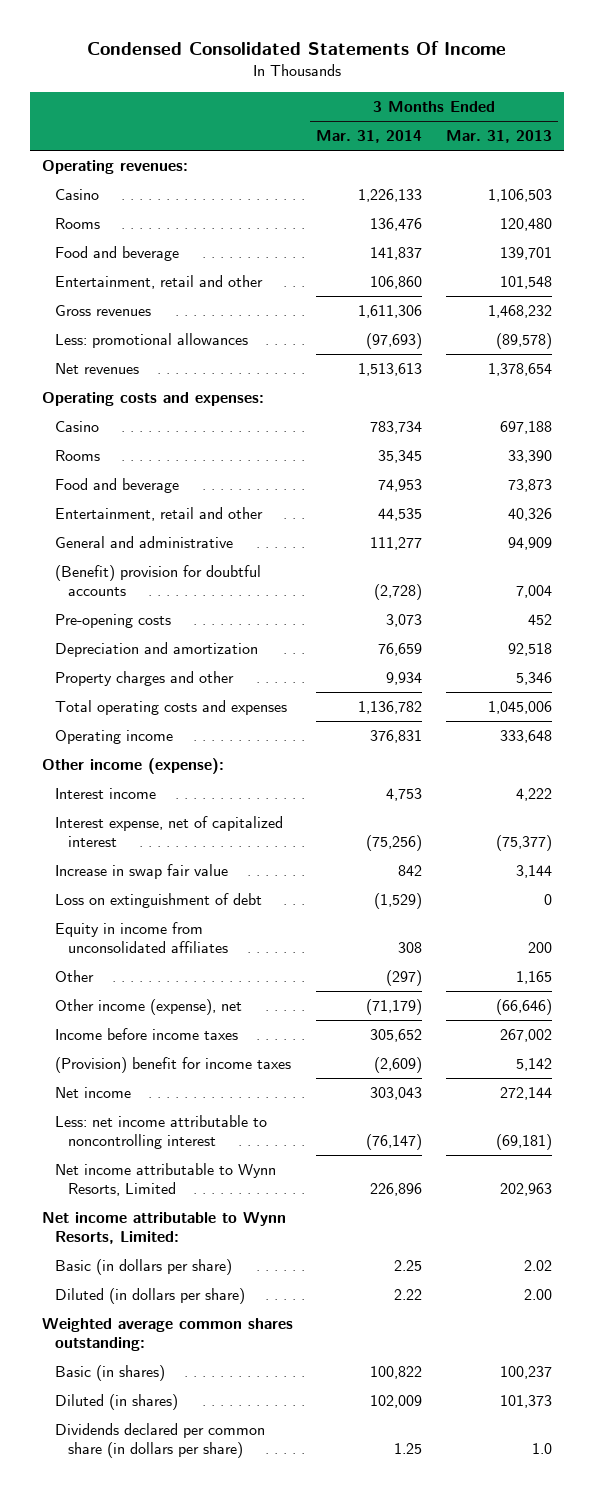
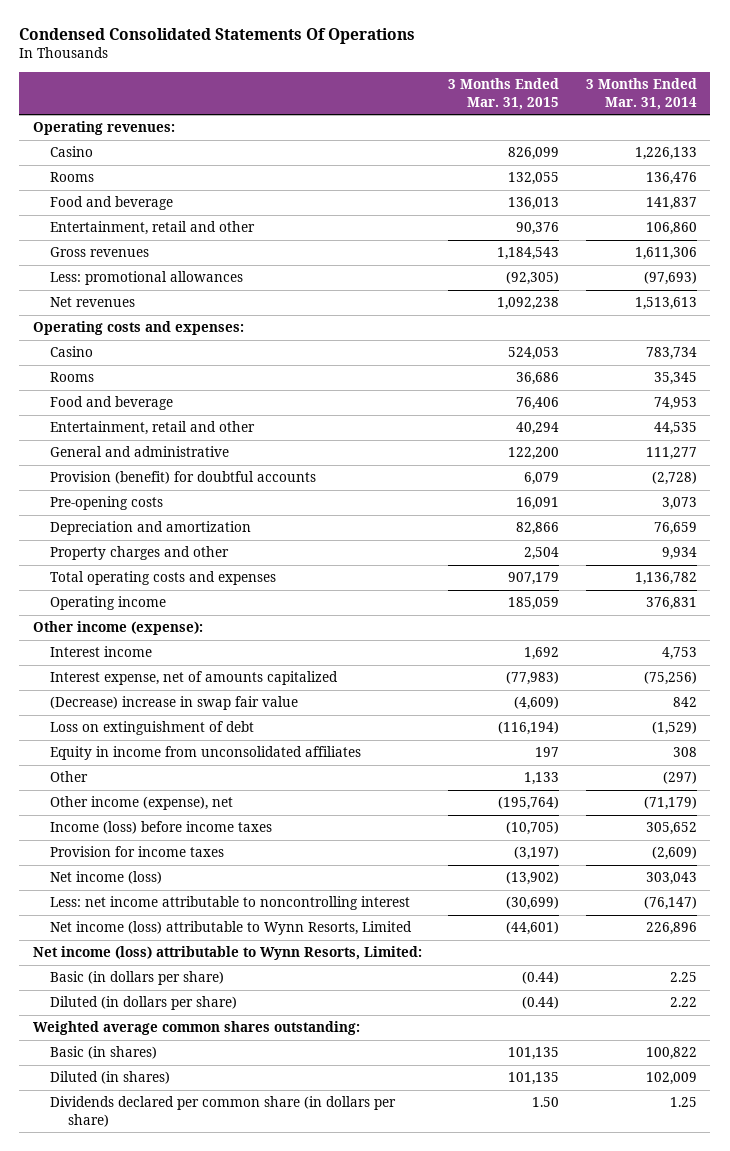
[86,40,506,55] Condensed Consolidated Statements Of Income -> [19,28,416,45] Condensed Consolidated Statements Of Operations
[446,130,553,144] Mar. 31, 2013 -> none
none -> [448,78,560,110] 3 Months Ended Mar. 31, 2015
[54,565,261,597] (Benefit) provision for doubtful accounts -> [50,471,317,485] Provision (benefit) for doubtful accounts
[54,816,283,848] Interest expense, net of capitalized interest -> [50,671,339,686] Interest expense, net of amounts capitalized
[54,864,228,880] Increase in swap fair value -> [50,696,299,711] (Decrease) increase in swap fair value
[54,1028,238,1041] Income before income taxes -> [50,821,273,835] Income (loss) before income taxes
[54,1057,291,1074] (Provision) benefit for income taxes -> [50,846,225,858] Provision for income taxes
[54,1087,131,1099] Net income -> [50,871,163,885] Net income (loss)
[54,1163,276,1197] Net income attributable to Wynn Resorts, Limited -> [50,921,413,936] Net income (loss) attributable to Wynn Resorts, Limited
[41,1212,286,1245] Net income attributable to Wynn Resorts, Limited: -> [32,946,422,961] Net income (loss) attributable to Wynn Resorts, Limited:

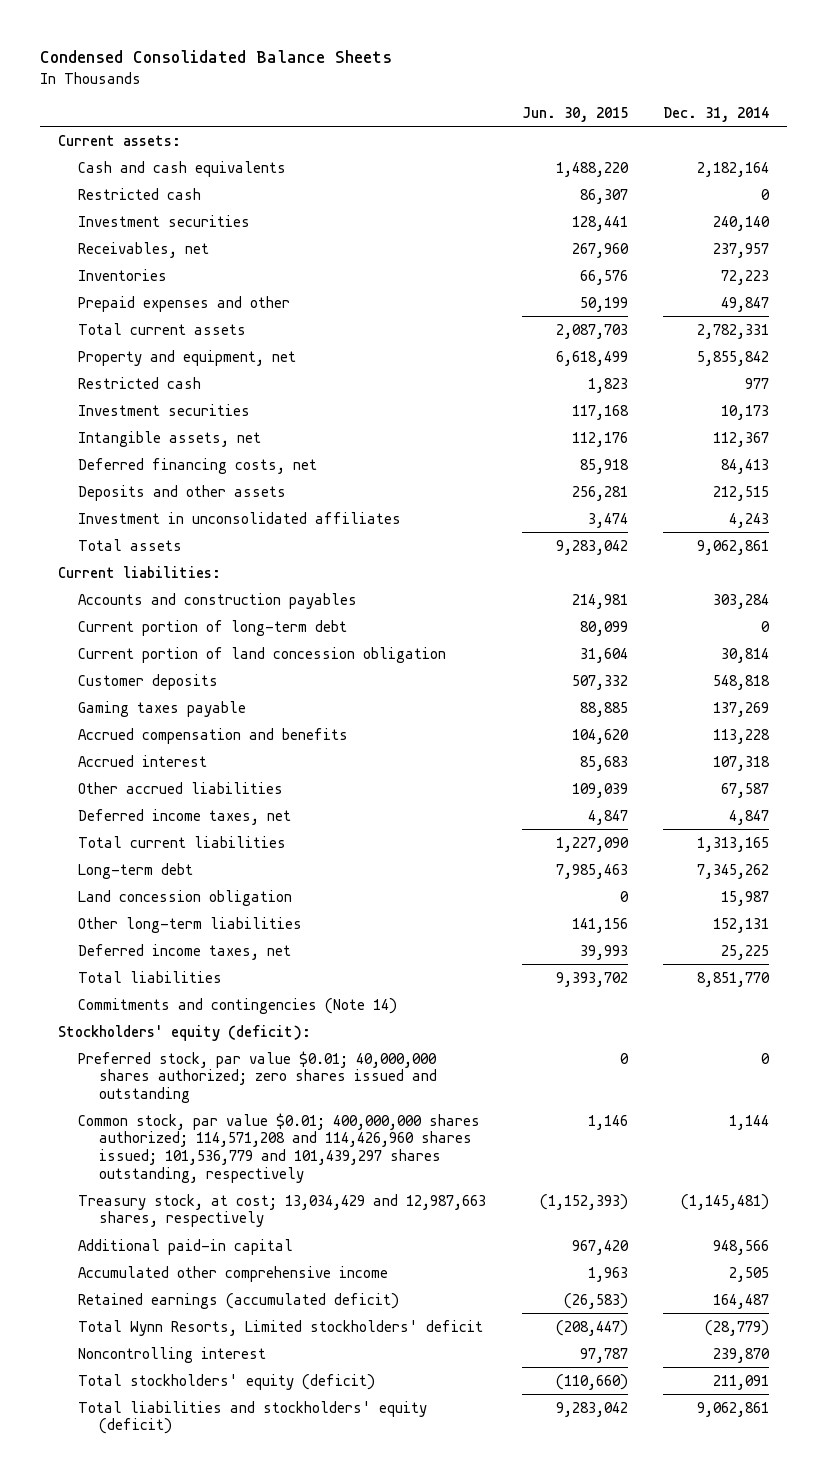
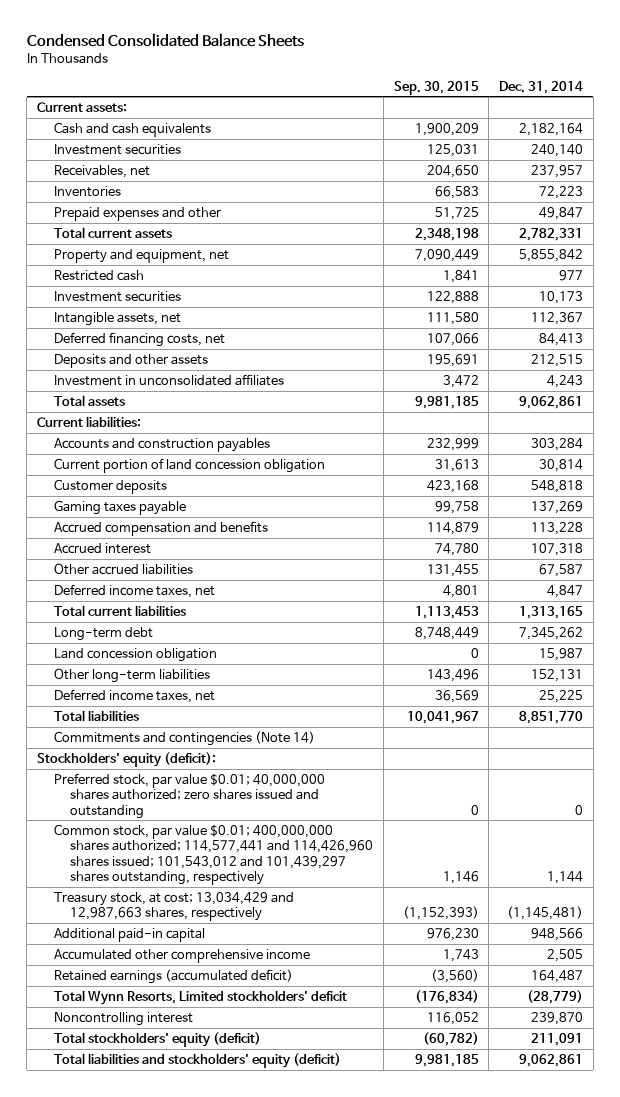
[521,106,628,122] Jun. 30, 2015 -> none
none -> [393,80,479,95] Sep. 30, 2015
[78,187,202,200] Restricted cash -> none
[78,619,348,636] Current portion of long-term debt -> none
[78,1112,481,1183] Common stock, par value $0.01; 400,000,000 shares authorized; 114,571,208 and 114,426,960 shares issued; 101,536,779 and 101,439,297 shares outstanding, respectively -> [53,823,374,886] Common stock, par value $0.01; 400,000,000 shares authorized; 114,577,441 and 114,426,960 shares issued; 101,543,012 and 101,439,297 shares outstanding, respectively

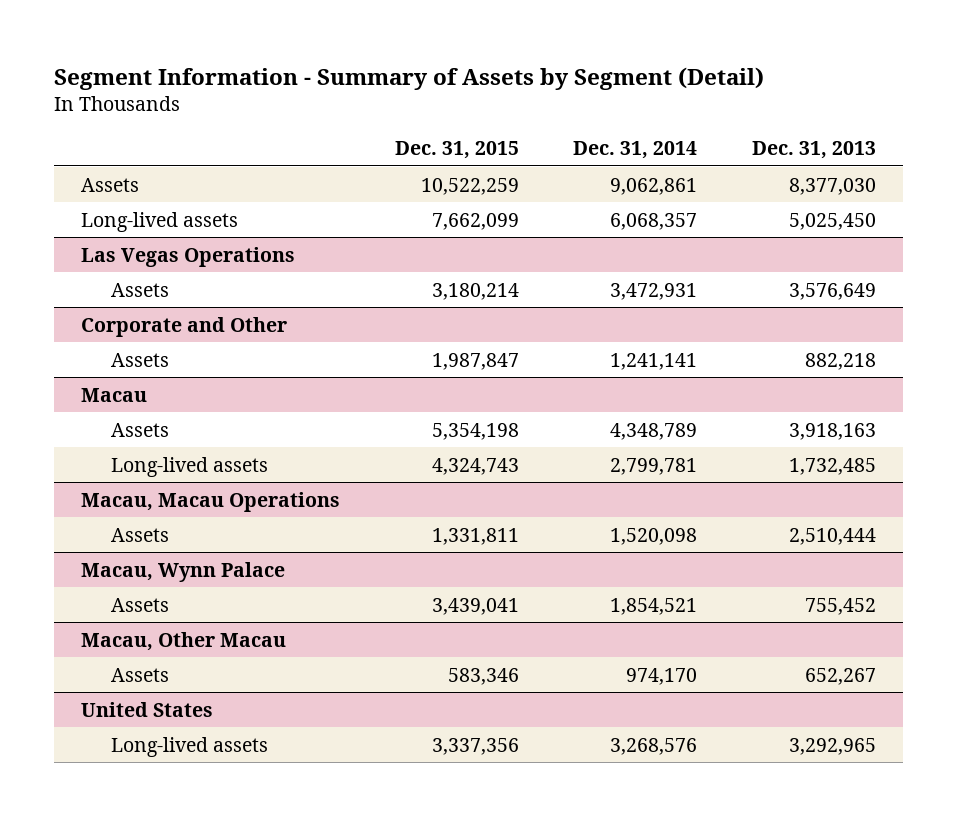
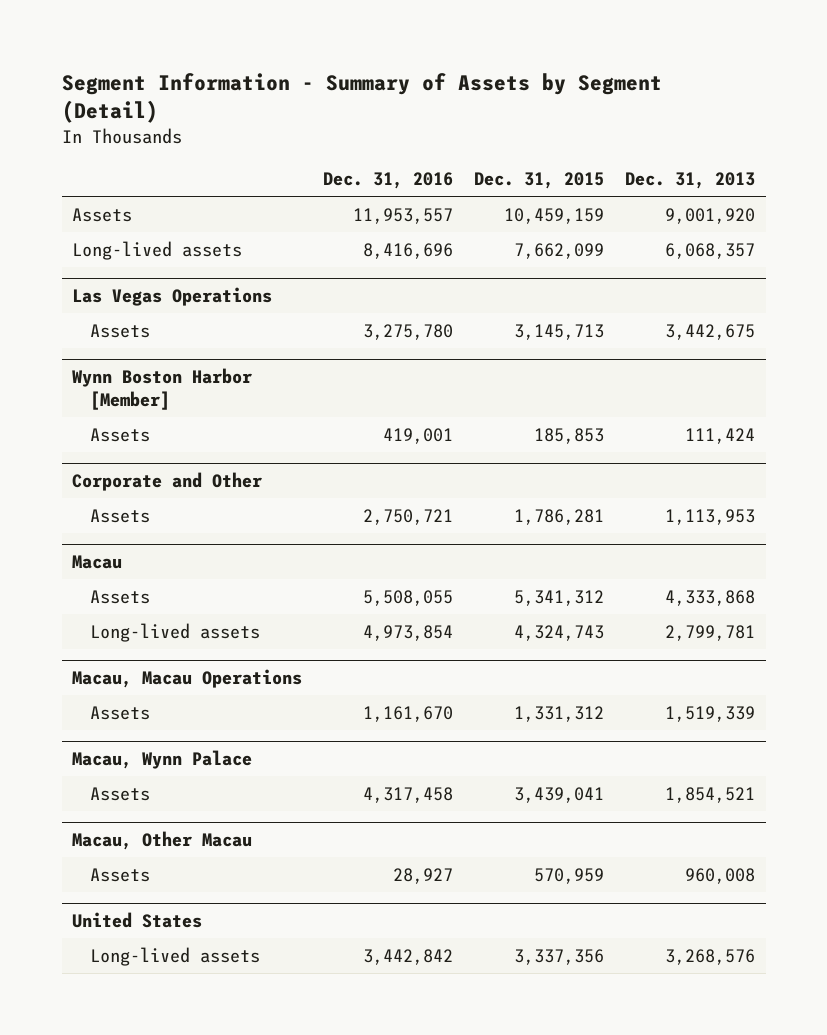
[573,141,698,160] Dec. 31, 2014 -> none
none -> [323,172,454,190] Dec. 31, 2016
[420,177,519,195] 10,522,259 -> [504,207,605,224] 10,459,159
[788,177,876,195] 8,377,030 -> [665,207,756,224] 9,001,920
[788,212,876,230] 5,025,450 -> [665,242,756,259] 6,068,357
[431,282,519,300] 3,180,214 -> [514,323,605,340] 3,145,713
[788,282,876,300] 3,576,649 -> [665,323,756,340] 3,442,675
none -> [72,368,253,410] Wynn Boston Harbor [Member]
none -> [90,427,151,442] Assets
[431,352,519,370] 1,987,847 -> [514,508,605,525] 1,786,281
[804,352,876,370] 882,218 -> [665,508,756,525] 1,113,953
[431,422,519,440] 5,354,198 -> [514,589,605,606] 5,341,312
[788,422,876,440] 3,918,163 -> [665,589,756,606] 4,333,868
[788,457,876,475] 1,732,485 -> [665,624,756,641] 2,799,781
[431,527,519,545] 1,331,811 -> [514,705,605,722] 1,331,312
[788,527,876,545] 2,510,444 -> [665,705,756,722] 1,519,339
[804,597,876,615] 755,452 -> [665,786,756,803] 1,854,521
[447,667,519,685] 583,346 -> [534,867,605,884] 570,959
[804,667,876,685] 652,267 -> [685,867,756,884] 960,008
[788,737,876,755] 3,292,965 -> [665,948,756,965] 3,268,576

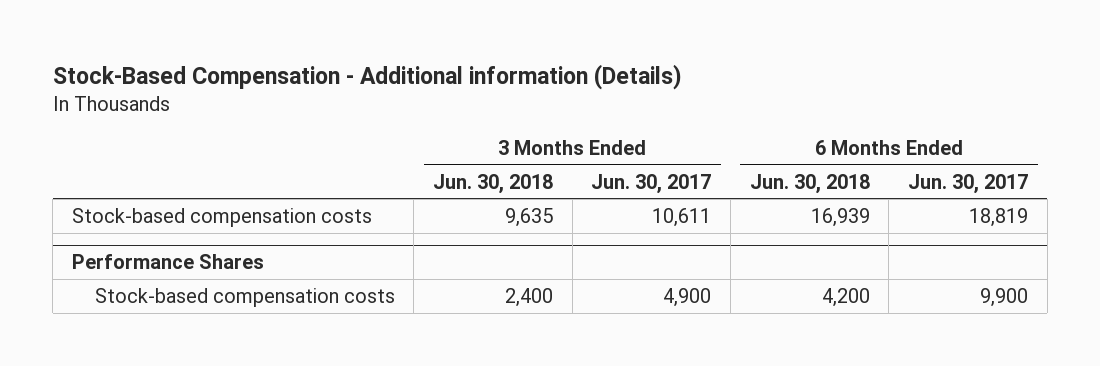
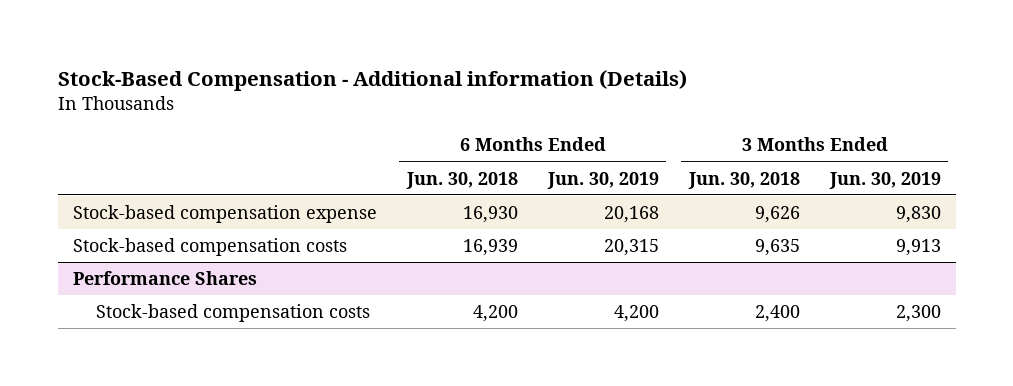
[591,173,712,194] Jun. 30, 2017 -> none
[907,173,1028,194] Jun. 30, 2017 -> none
none -> [546,171,659,189] Jun. 30, 2019
none -> [828,171,941,189] Jun. 30, 2019
none -> [72,205,377,224] Stock-based compensation expense

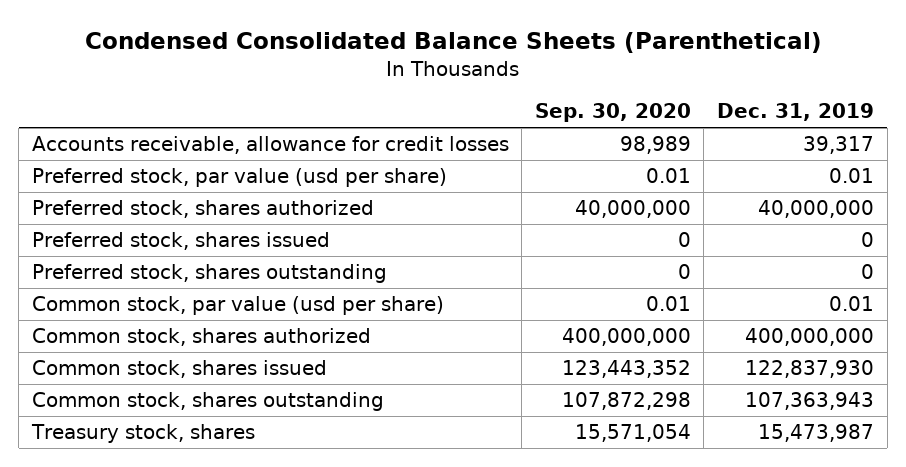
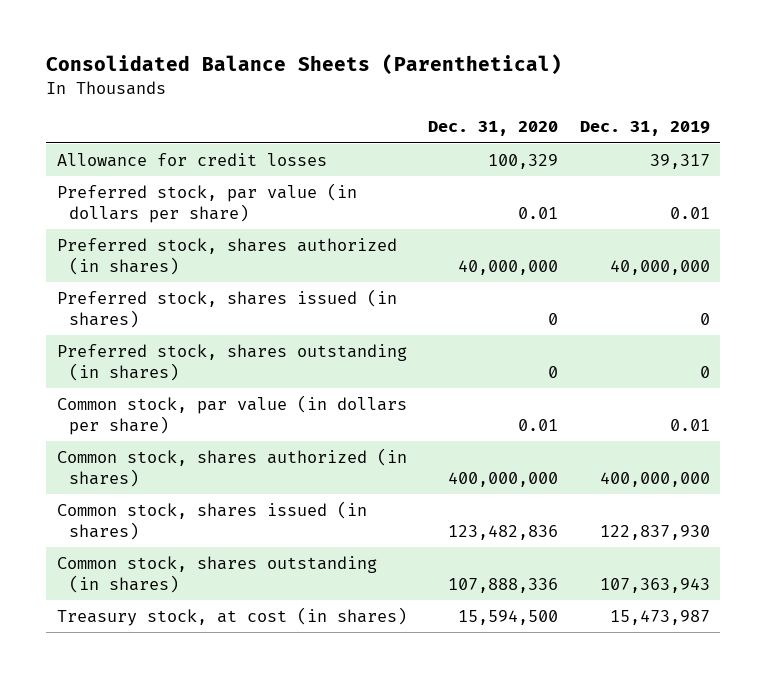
[84,32,822,54] Condensed Consolidated Balance Sheets (Parenthetical) -> [45,54,562,76] Consolidated Balance Sheets (Parenthetical)
[534,103,691,123] Sep. 30, 2020 -> none
none -> [428,121,559,137] Dec. 31, 2020
[31,136,509,155] Accounts receivable, allowance for credit losses -> [56,152,327,167] Allowance for credit losses
[31,168,447,188] Preferred stock, par value (usd per share) -> [56,182,357,223] Preferred stock, par value (in dollars per share)
[31,200,374,219] Preferred stock, shares authorized -> [56,237,397,275] Preferred stock, shares authorized (in shares)
[31,232,330,251] Preferred stock, shares issued -> [56,288,397,328] Preferred stock, shares issued (in shares)
[31,264,387,284] Preferred stock, shares outstanding -> [56,343,407,381] Preferred stock, shares outstanding (in shares)
[31,296,444,316] Common stock, par value (usd per share) -> [56,394,407,435] Common stock, par value (in dollars per share)
[31,328,371,347] Common stock, shares authorized -> [56,447,407,487] Common stock, shares authorized (in shares)
[31,360,327,379] Common stock, shares issued -> [56,500,367,540] Common stock, shares issued (in shares)
[31,392,384,412] Common stock, shares outstanding -> [56,555,377,593] Common stock, shares outstanding (in shares)
[30,424,255,444] Treasury stock, shares -> [56,606,407,626] Treasury stock, at cost (in shares)

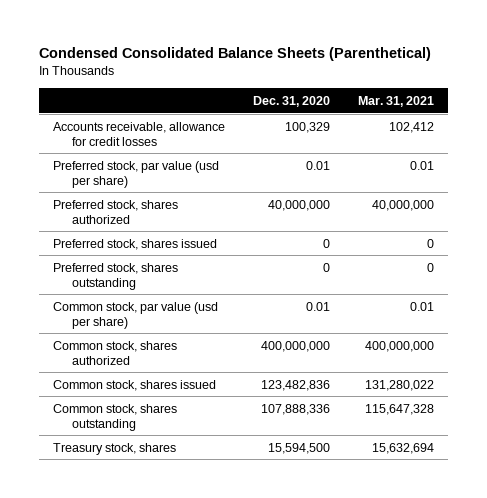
[45,54,562,76] Consolidated Balance Sheets (Parenthetical) -> [38,47,431,62] Condensed Consolidated Balance Sheets (Parenthetical)
[579,121,710,137] Dec. 31, 2019 -> none
none -> [357,95,434,107] Mar. 31, 2021
[56,152,327,167] Allowance for credit losses -> [52,121,225,146] Accounts receivable, allowance for credit losses
[56,182,357,223] Preferred stock, par value (in dollars per share) -> [52,160,219,188] Preferred stock, par value (usd per share)
[56,237,397,275] Preferred stock, shares authorized (in shares) -> [52,199,178,224] Preferred stock, shares authorized
[56,288,397,328] Preferred stock, shares issued (in shares) -> [52,238,217,250] Preferred stock, shares issued
[56,343,407,381] Preferred stock, shares outstanding (in shares) -> [52,262,178,290] Preferred stock, shares outstanding
[56,394,407,435] Common stock, par value (in dollars per share) -> [52,301,218,329] Common stock, par value (usd per share)
[56,447,407,487] Common stock, shares authorized (in shares) -> [52,340,177,365] Common stock, shares authorized
[56,500,367,540] Common stock, shares issued (in shares) -> [52,379,216,391] Common stock, shares issued
[56,555,377,593] Common stock, shares outstanding (in shares) -> [52,403,177,431] Common stock, shares outstanding
[56,606,407,626] Treasury stock, at cost (in shares) -> [52,442,176,455] Treasury stock, shares

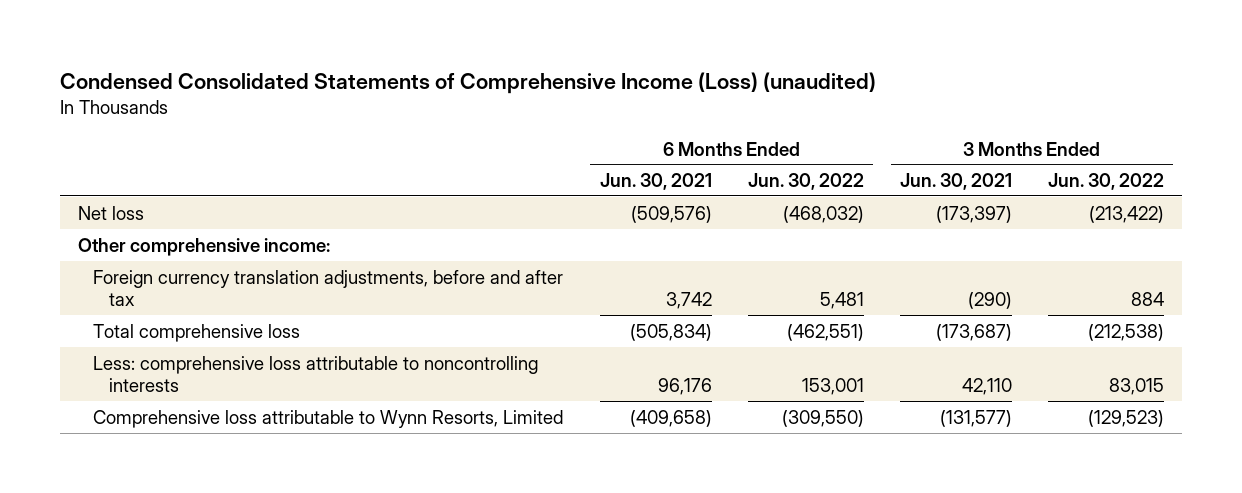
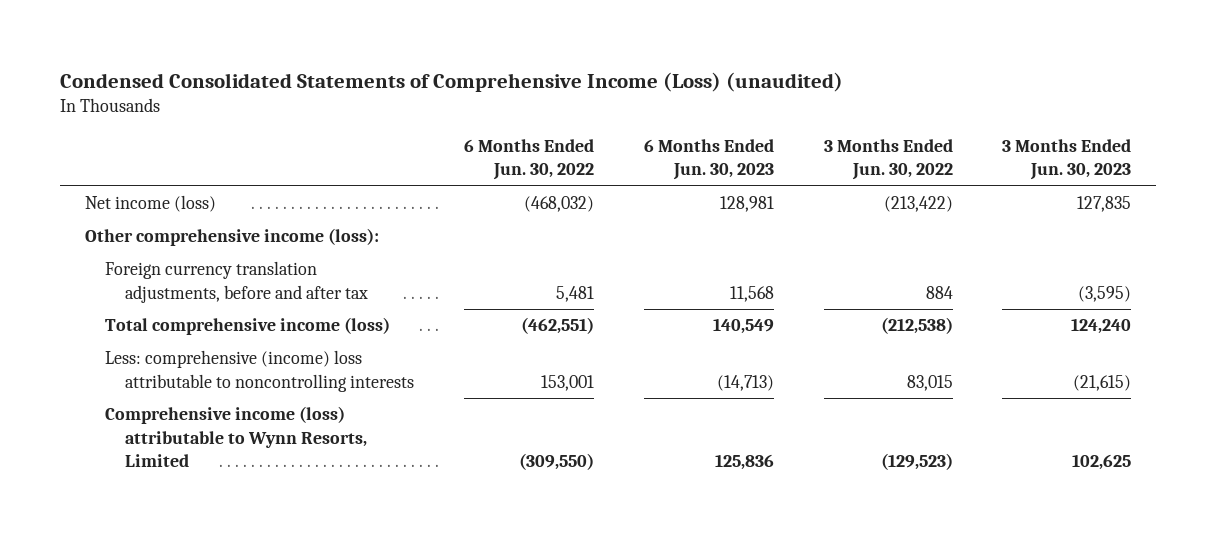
[599,173,712,191] Jun. 30, 2021 -> none
[899,173,1012,191] Jun. 30, 2021 -> none
none -> [643,139,774,181] 6 Months Ended Jun. 30, 2023
none -> [1002,139,1132,181] 3 Months Ended Jun. 30, 2023
[77,205,144,220] Net loss -> [84,195,216,213] Net income (loss)
[77,237,330,256] Other comprehensive income: -> [84,228,379,247] Other comprehensive income (loss):
[93,323,301,342] Total comprehensive loss -> [104,317,390,336] Total comprehensive income (loss)
[93,355,539,392] Less: comprehensive loss attributable to noncontrolling interests -> [104,350,414,392] Less: comprehensive (income) loss attributable to noncontrolling interests
[93,409,564,428] Comprehensive loss attributable to Wynn Resorts, Limited -> [104,406,367,467] Comprehensive income (loss) attributable to Wynn Resorts, Limited

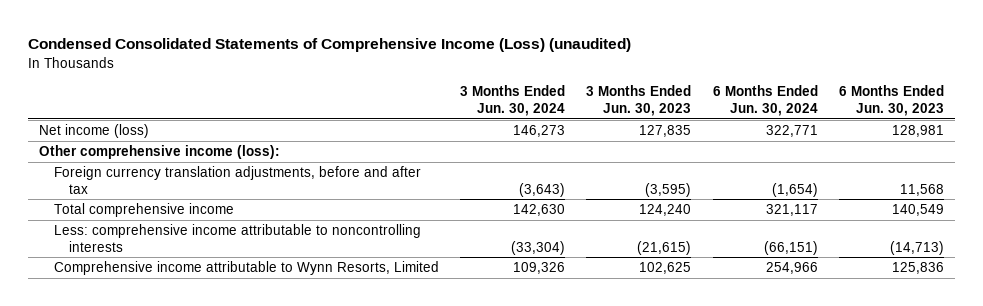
[463,139,594,181] 6 Months Ended Jun. 30, 2022 -> none
[823,139,953,181] 3 Months Ended Jun. 30, 2022 -> none
none -> [460,85,566,116] 3 Months Ended Jun. 30, 2024
none -> [712,85,818,116] 6 Months Ended Jun. 30, 2024
[104,317,390,336] Total comprehensive income (loss) -> [53,203,234,218] Total comprehensive income
[104,350,414,392] Less: comprehensive (income) loss attributable to noncontrolling interests -> [53,224,421,252] Less: comprehensive income attributable to noncontrolling interests
[104,406,367,467] Comprehensive income (loss) attributable to Wynn Resorts, Limited -> [53,261,439,276] Comprehensive income attributable to Wynn Resorts, Limited

